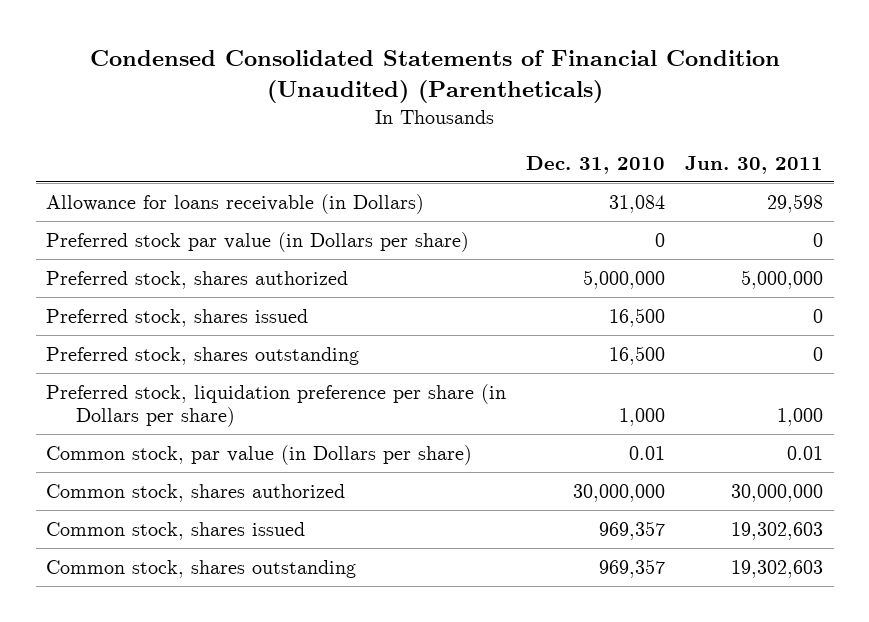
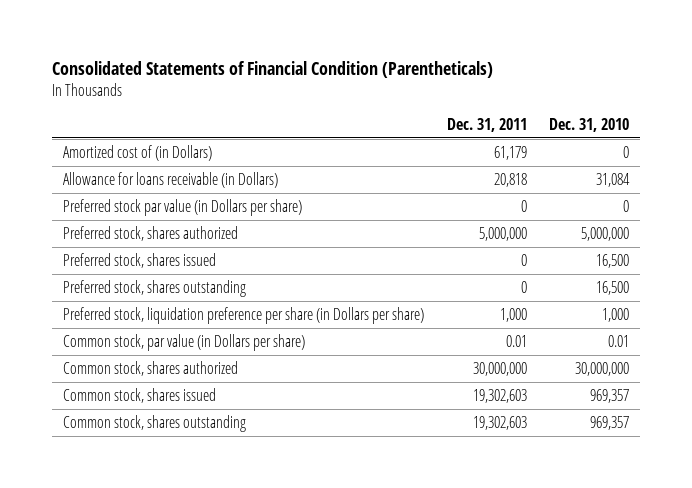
[89,50,780,104] Condensed Consolidated Statements of Financial Condition (Unaudited) (Parentheticals) -> [51,61,493,79] Consolidated Statements of Financial Condition (Parentheticals)
[685,155,824,174] Jun. 30, 2011 -> none
none -> [446,118,527,133] Dec. 31, 2011
none -> [63,144,213,161] Amortized cost of (in Dollars)

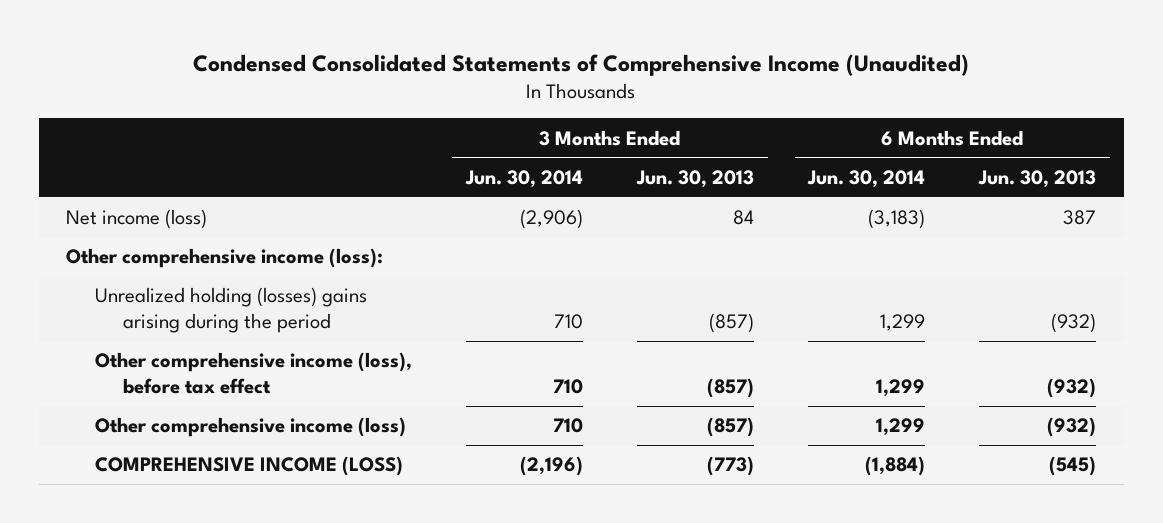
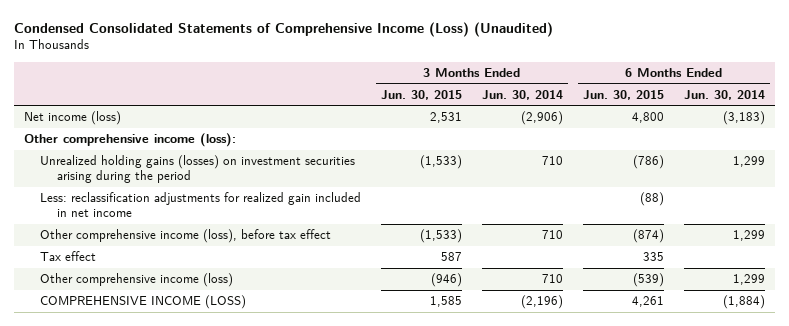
[193,53,970,76] Condensed Consolidated Statements of Comprehensive Income (Unaudited) -> [13,21,553,37] Condensed Consolidated Statements of Comprehensive Income (Loss) (Unaudited)
[635,169,754,188] Jun. 30, 2013 -> none
[978,169,1097,188] Jun. 30, 2013 -> none
none -> [381,89,463,100] Jun. 30, 2015
none -> [583,89,665,100] Jun. 30, 2015
[94,287,367,334] Unrealized holding (losses) gains arising during the period -> [40,155,356,183] Unrealized holding gains (losses) on investment securities arising during the period
none -> [40,192,362,217] Less: reclassification adjustments for realized gain included in net income
none -> [40,251,97,262] Tax effect

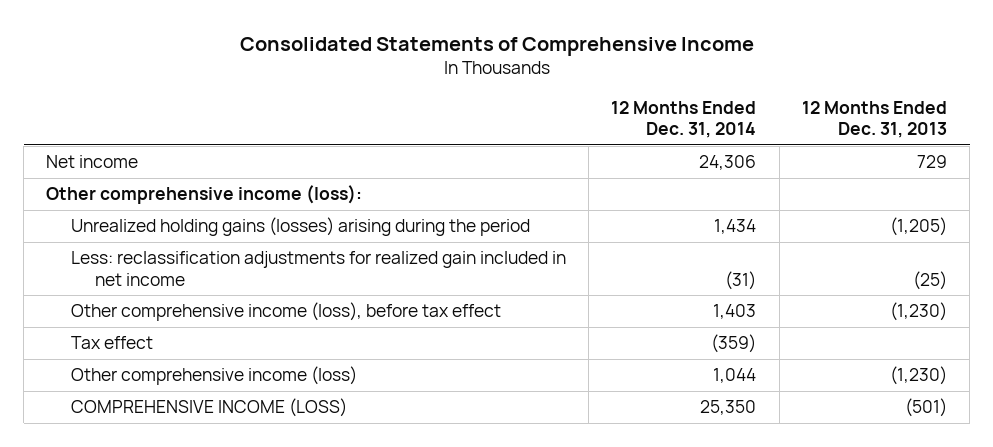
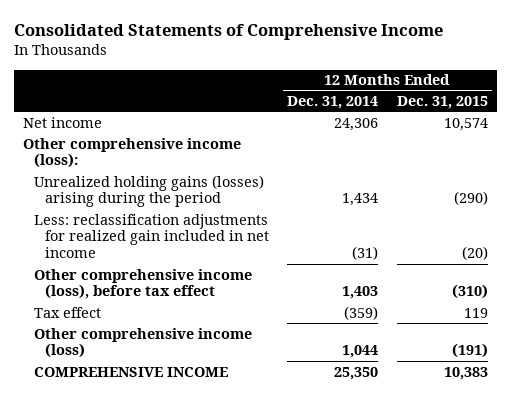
[801,101,947,139] 12 Months Ended Dec. 31, 2013 -> none
none -> [396,96,488,110] Dec. 31, 2015
[70,398,347,418] COMPREHENSIVE INCOME (LOSS) -> [34,366,229,377] COMPREHENSIVE INCOME

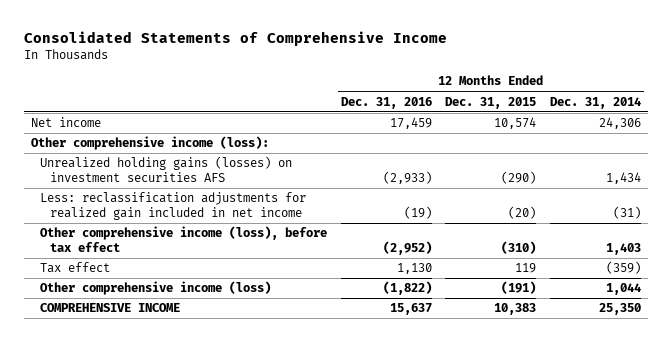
none -> [340,96,432,109] Dec. 31, 2016
[34,174,265,208] Unrealized holding gains (losses) arising during the period -> [40,156,293,183] Unrealized holding gains (losses) on investment securities AFS

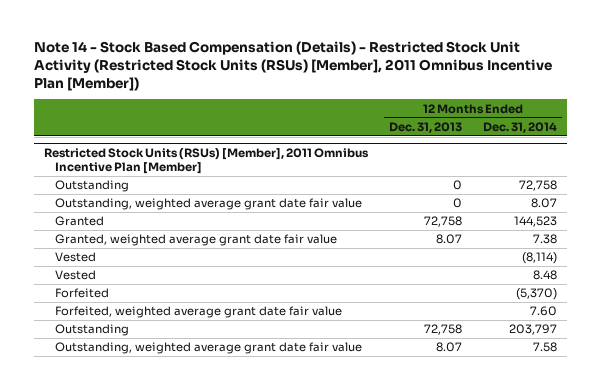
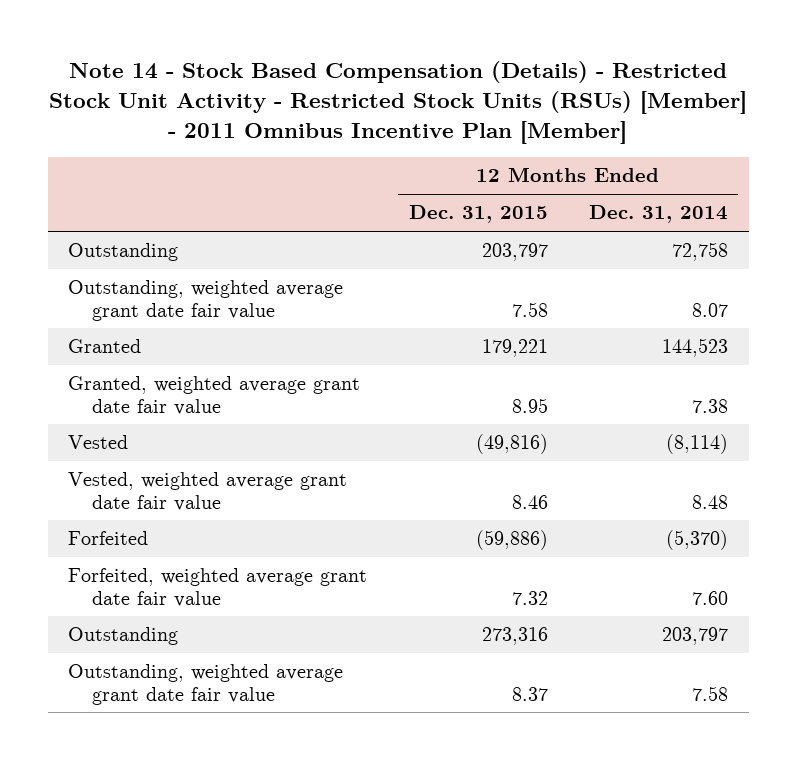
[33,40,552,91] Note 14 - Stock Based Compensation (Details) - Restricted Stock Unit Activity (Restricted Stock Units (RSUs) [Member], 2011 Omnibus Incentive Plan [Member]) -> [49,60,748,144] Note 14 - Stock Based Compensation (Details) - Restricted Stock Unit Activity - Restricted Stock Units (RSUs) [Member] - 2011 Omnibus Incentive Plan [Member]
[388,121,462,133] Dec. 31, 2013 -> none
none -> [408,205,548,224] Dec. 31, 2015
[44,148,370,174] Restricted Stock Units (RSUs) [Member], 2011 Omnibus Incentive Plan [Member] -> none
[54,270,96,281] Vested -> [68,472,348,511] Vested, weighted average grant date fair value

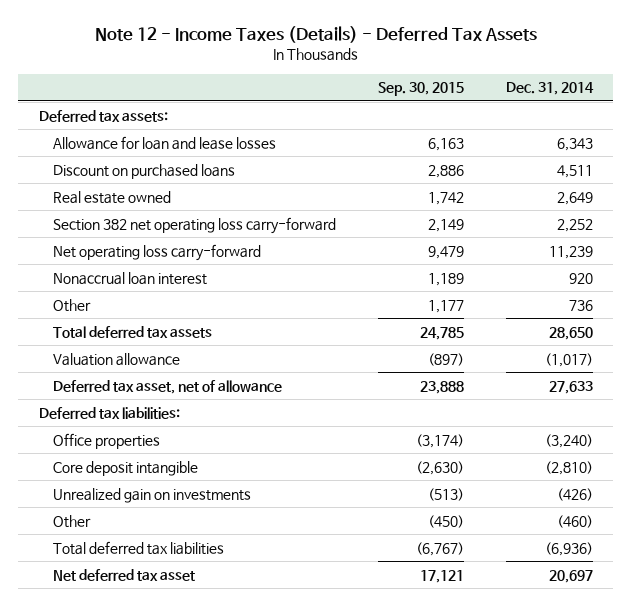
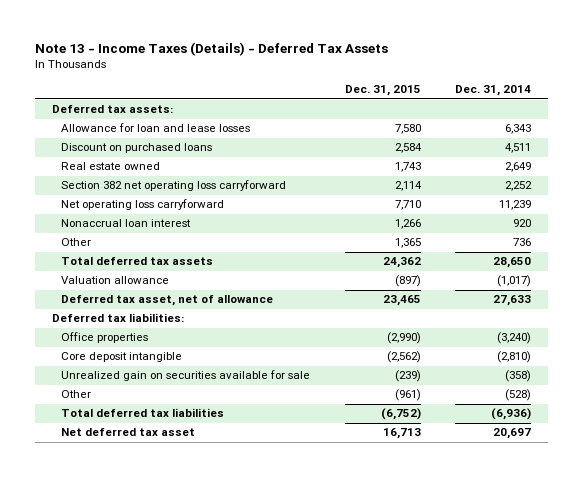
[94,26,537,44] Note 12 - Income Taxes (Details) - Deferred Tax Assets -> [34,41,388,56] Note 13 - Income Taxes (Details) - Deferred Tax Assets
[377,82,464,97] Sep. 30, 2015 -> none
none -> [344,85,421,97] Dec. 31, 2015
[52,216,336,234] Section 382 net operating loss carry-forward -> [61,180,287,192] Section 382 net operating loss carryforward
[52,243,261,261] Net operating loss carry-forward -> [61,199,225,211] Net operating loss carryforward
[52,487,251,503] Unrealized gain on investments -> [61,370,311,382] Unrealized gain on securities available for sale
[556,487,593,501] (426) -> [504,370,531,383] (358)
[556,514,593,528] (460) -> [504,389,531,402] (528)

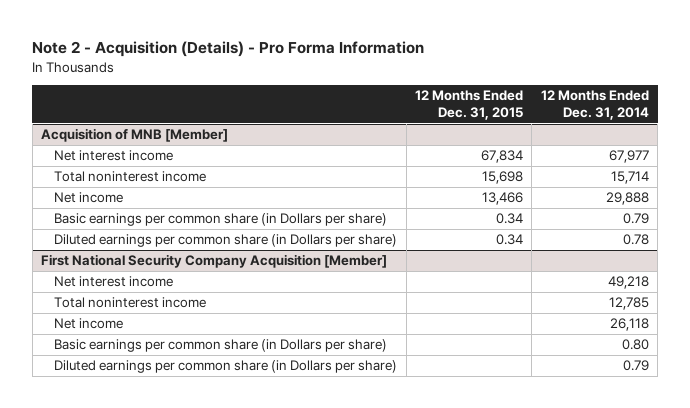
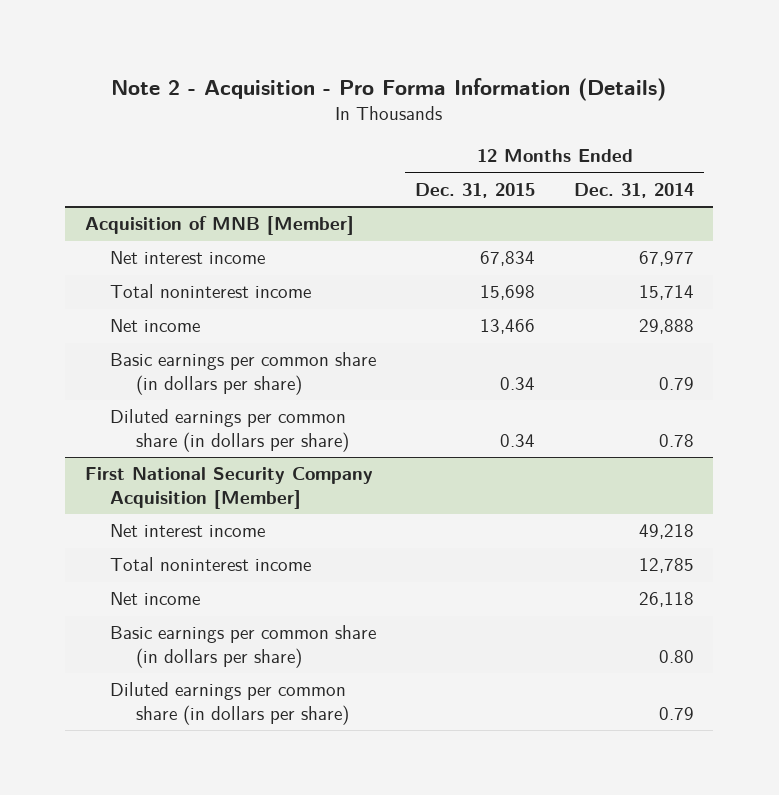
[32,41,425,58] Note 2 - Acquisition (Details) - Pro Forma Information -> [111,77,667,101] Note 2 - Acquisition - Pro Forma Information (Details)
[54,213,388,227] Basic earnings per common share (in Dollars per share) -> [110,352,377,395] Basic earnings per common share (in dollars per share)
[54,234,398,248] Diluted earnings per common share (in Dollars per share) -> [110,409,349,452] Diluted earnings per common share (in dollars per share)
[54,339,388,353] Basic earnings per common share (in Dollars per share) -> [110,625,377,668] Basic earnings per common share (in dollars per share)
[54,360,398,374] Diluted earnings per common share (in Dollars per share) -> [110,682,349,725] Diluted earnings per common share (in dollars per share)

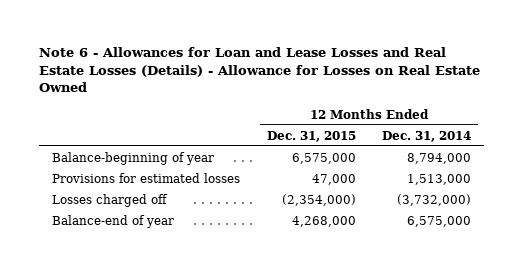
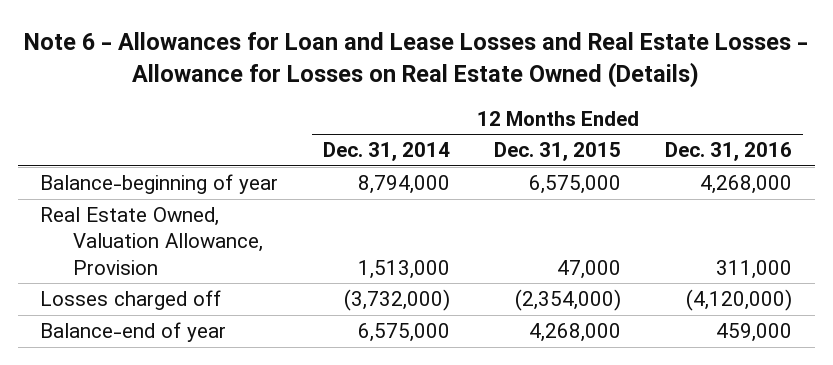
[38,46,480,93] Note 6 - Allowances for Loan and Lease Losses and Real Estate Losses (Details) - Allowance for Losses on Real Estate Owned -> [24,32,809,89] Note 6 - Allowances for Loan and Lease Losses and Real Estate Losses - Allowance for Losses on Real Estate Owned (Details)
none -> [665,142,793,162] Dec. 31, 2016
[52,172,241,183] Provisions for estimated losses -> [40,207,263,275] Real Estate Owned, Valuation Allowance, Provision

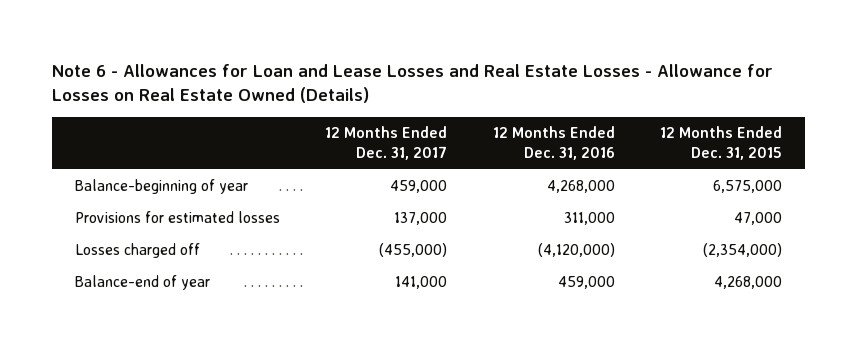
[322,142,450,162] Dec. 31, 2014 -> none
none -> [325,126,448,160] 12 Months Ended Dec. 31, 2017
[40,207,263,275] Real Estate Owned, Valuation Allowance, Provision -> [74,211,280,224] Provisions for estimated losses

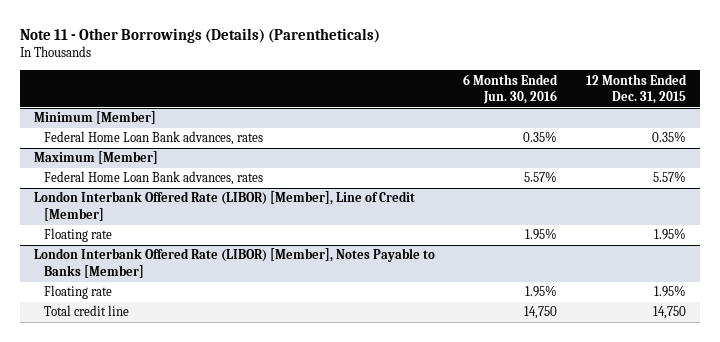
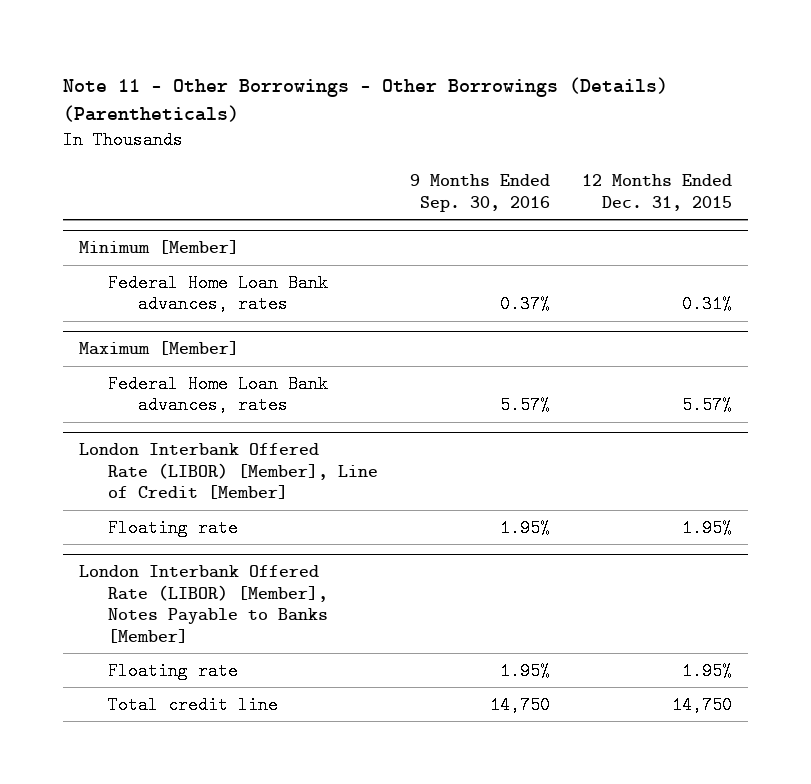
[20,28,381,44] Note 11 - Other Borrowings (Details) (Parentheticals) -> [63,76,669,123] Note 11 - Other Borrowings - Other Borrowings (Details) (Parentheticals)
[463,73,559,104] 6 Months Ended Jun. 30, 2016 -> none
none -> [410,174,551,212] 9 Months Ended Sep. 30, 2016
[651,131,686,143] 0.35% -> [681,295,732,314] 0.31%

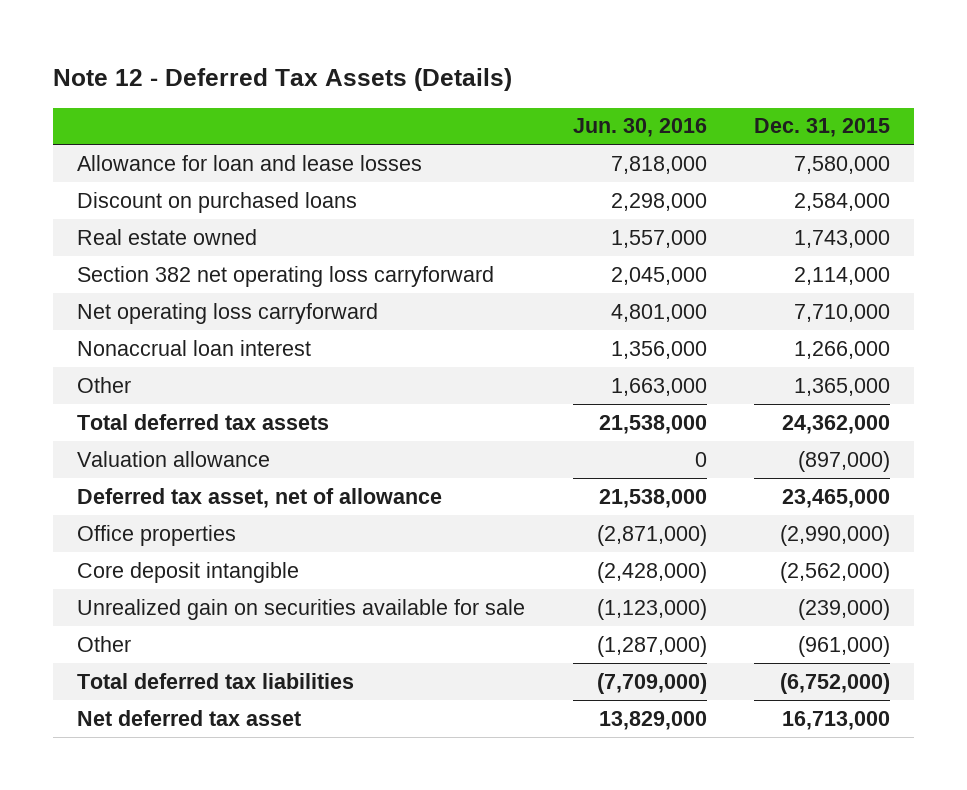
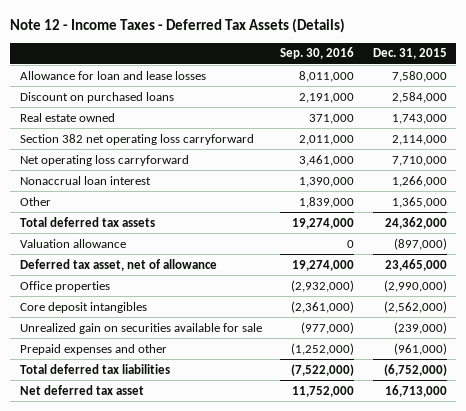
[53,68,513,92] Note 12 - Deferred Tax Assets (Details) -> [10,17,346,33] Note 12 - Income Taxes - Deferred Tax Assets (Details)
[572,118,707,138] Jun. 30, 2016 -> none
none -> [280,47,355,60] Sep. 30, 2016
[77,561,300,583] Core deposit intangible -> [19,301,147,313] Core deposit intangibles
[77,635,132,652] Other -> [19,343,167,355] Prepaid expenses and other

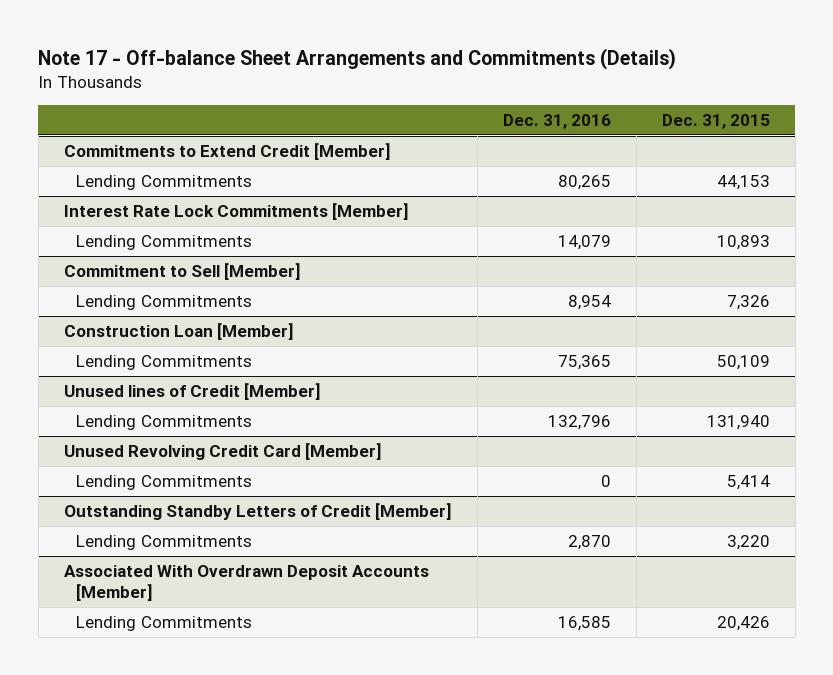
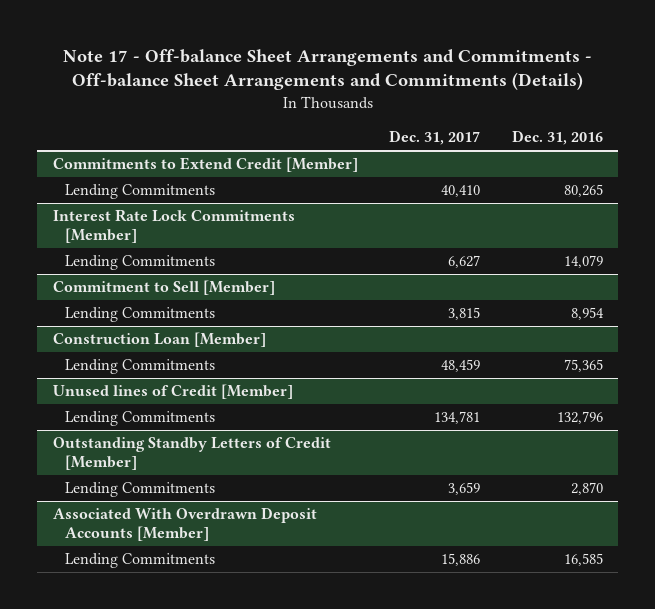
[38,47,677,70] Note 17 - Off-balance Sheet Arrangements and Commitments (Details) -> [62,48,592,91] Note 17 - Off-balance Sheet Arrangements and Commitments - Off-balance Sheet Arrangements and Commitments (Details)
[661,113,770,129] Dec. 31, 2015 -> none
none -> [389,130,481,146] Dec. 31, 2017
[63,443,382,461] Unused Revolving Credit Card [Member] -> none
[76,475,253,491] Lending Commitments -> none

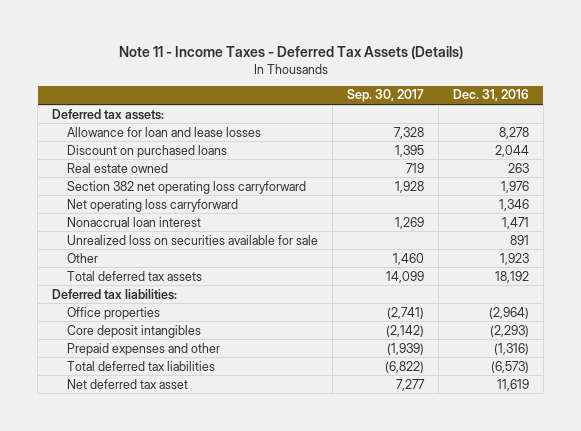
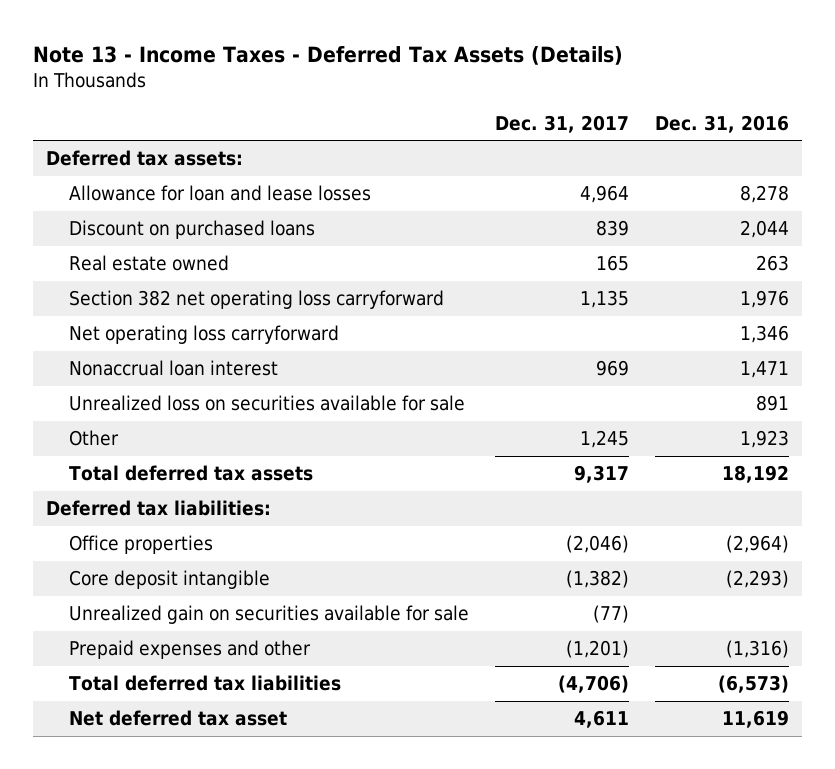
[118,45,463,59] Note 11 - Income Taxes - Deferred Tax Assets (Details) -> [33,45,624,65] Note 13 - Income Taxes - Deferred Tax Assets (Details)
[347,89,425,103] Sep. 30, 2017 -> none
none -> [494,114,629,133] Dec. 31, 2017
[67,324,202,338] Core deposit intangibles -> [68,570,270,590] Core deposit intangible
none -> [68,605,469,625] Unrealized gain on securities available for sale

